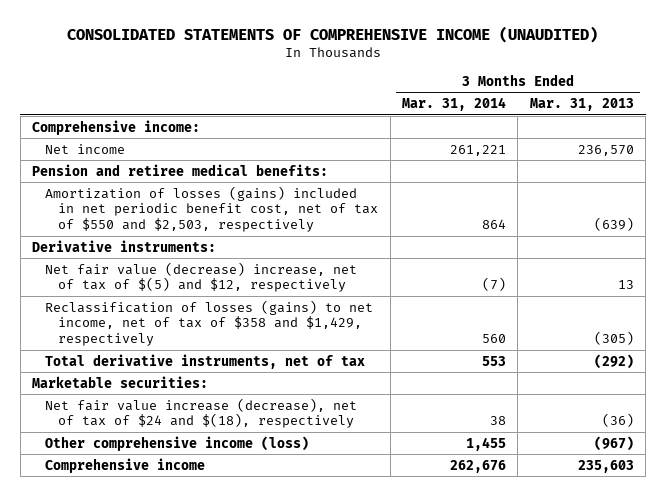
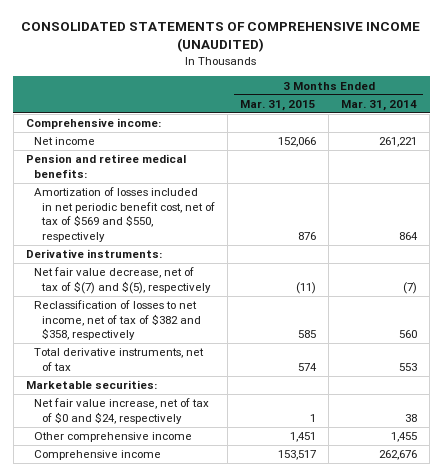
[529,98,634,112] Mar. 31, 2013 -> none
none -> [240,99,317,111] Mar. 31, 2015
[45,185,379,233] Amortization of losses (gains) included in net periodic benefit cost, net of tax of $550 and $2,503, respectively -> [34,187,216,243] Amortization of losses included in net periodic benefit cost, net of tax of $569 and $550, respectively
[45,261,358,293] Net fair value (decrease) increase, net of tax of $(5) and $12, respectively -> [34,267,212,294] Net fair value decrease, net of tax of $(7) and $(5), respectively
[45,299,374,347] Reclassification of losses (gains) to net income, net of tax of $358 and $1,429, respectively -> [34,300,202,341] Reclassification of losses to net income, net of tax of $382 and $358, respectively
[45,397,358,429] Net fair value increase (decrease), net of tax of $24 and $(18), respectively -> [34,398,210,424] Net fair value increase, net of tax of $0 and $24, respectively
[45,435,310,451] Other comprehensive income (loss) -> [34,432,193,443] Other comprehensive income

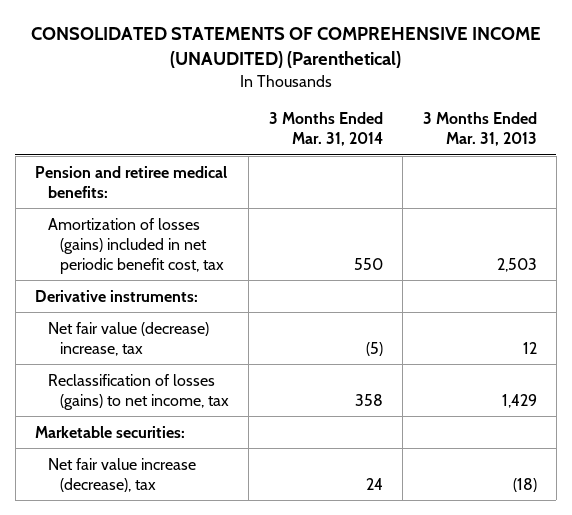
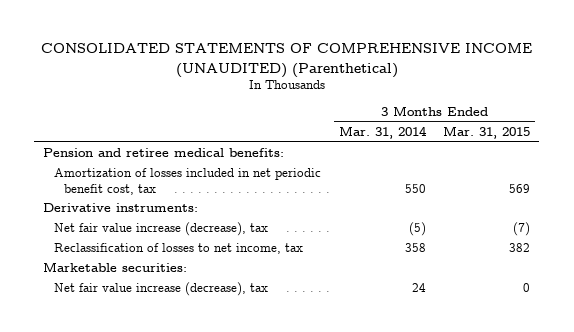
[422,112,537,147] 3 Months Ended Mar. 31, 2013 -> none
none -> [443,126,531,140] Mar. 31, 2015
[47,217,224,274] Amortization of losses (gains) included in net periodic benefit cost, tax -> [53,168,321,195] Amortization of losses included in net periodic benefit cost, tax
[47,321,209,356] Net fair value (decrease) increase, tax -> [53,222,268,237] Net fair value increase (decrease), tax
[47,373,229,410] Reclassification of losses (gains) to net income, tax -> [53,243,303,255] Reclassification of losses to net income, tax

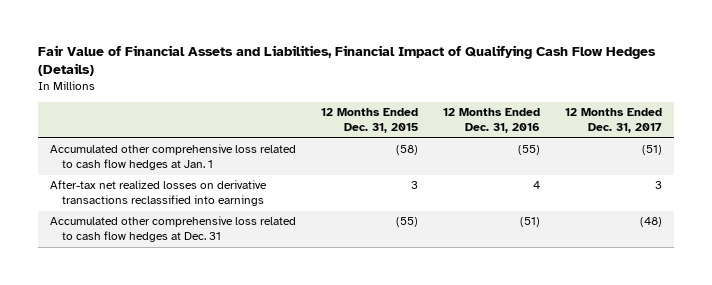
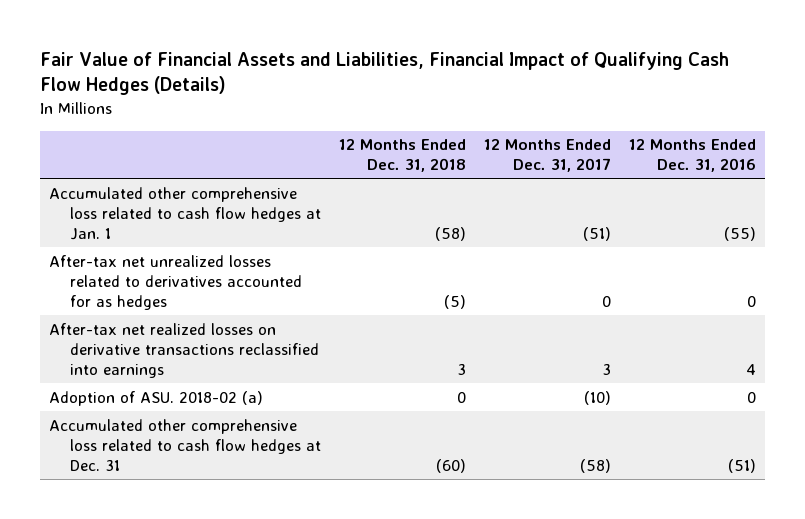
[321,108,419,134] 12 Months Ended Dec. 31, 2015 -> none
none -> [339,139,467,173] 12 Months Ended Dec. 31, 2018
none -> [48,254,303,310] After-tax net unrealized losses related to derivatives accounted for as hedges
none -> [48,390,263,406] Adoption of ASU. 2018-02 (a)
[639,217,662,228] (48) -> [580,458,612,473] (58)

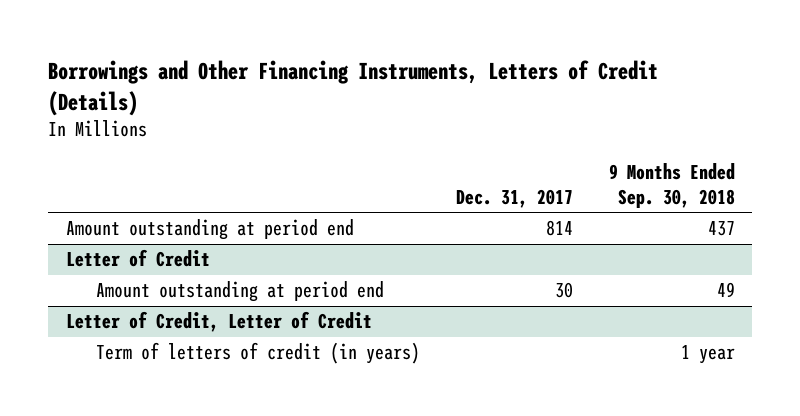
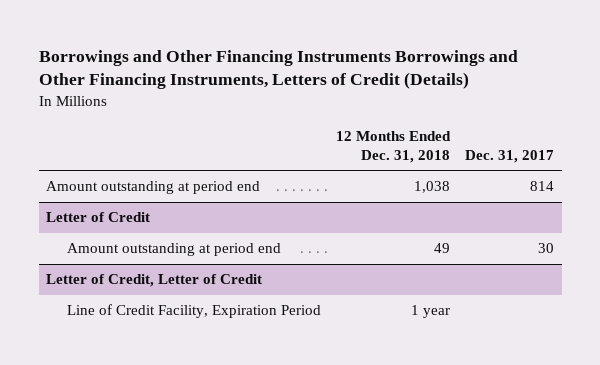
[47,59,658,116] Borrowings and Other Financing Instruments, Letters of Credit (Details) -> [38,50,518,90] Borrowings and Other Financing Instruments Borrowings and Other Financing Instruments, Letters of Credit (Details)
[608,162,735,208] 9 Months Ended Sep. 30, 2018 -> none
none -> [335,131,451,163] 12 Months Ended Dec. 31, 2018
[96,342,421,365] Term of letters of credit (in years) -> [66,304,321,319] Line of Credit Facility, Expiration Period

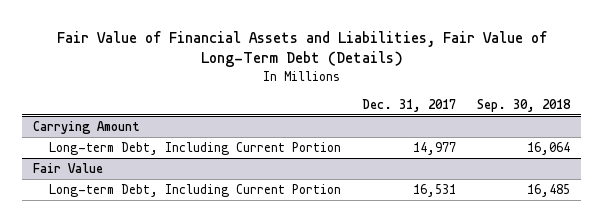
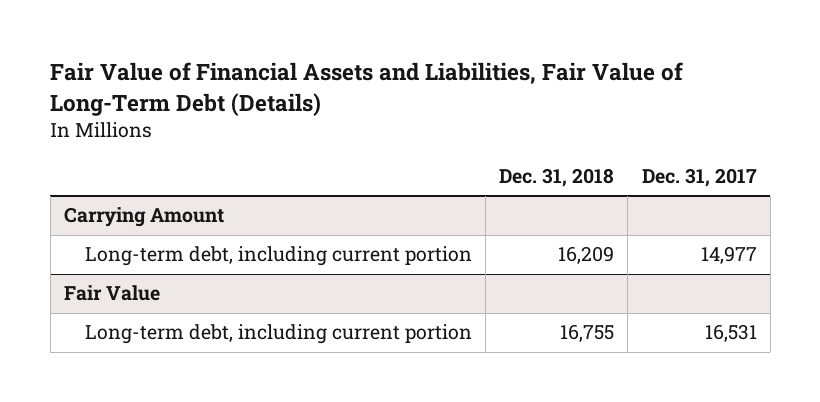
[477,99,572,113] Sep. 30, 2018 -> none
none -> [499,168,615,188] Dec. 31, 2018
[48,141,341,155] Long-term Debt, Including Current Portion -> [84,246,472,267] Long-term debt, including current portion
[48,183,341,197] Long-term Debt, Including Current Portion -> [84,324,472,345] Long-term debt, including current portion

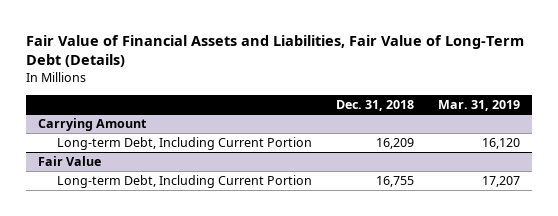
[641,168,757,188] Dec. 31, 2017 -> none
none -> [437,99,520,111] Mar. 31, 2019
[84,246,472,267] Long-term debt, including current portion -> [57,136,313,150] Long-term Debt, Including Current Portion
[84,324,472,345] Long-term debt, including current portion -> [57,174,313,188] Long-term Debt, Including Current Portion

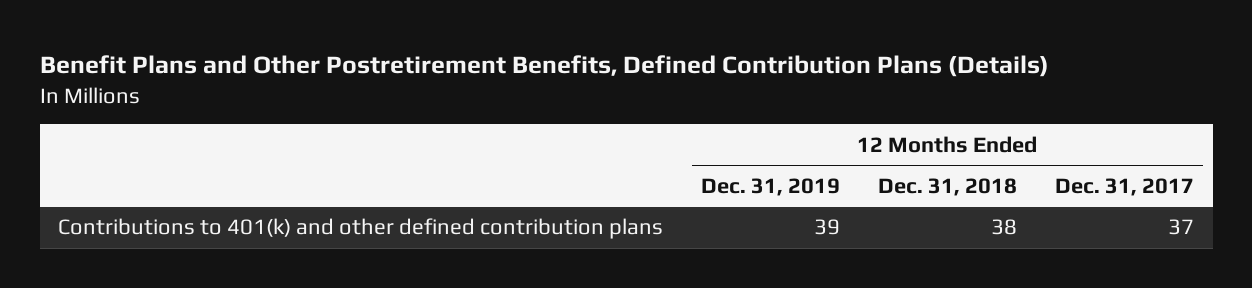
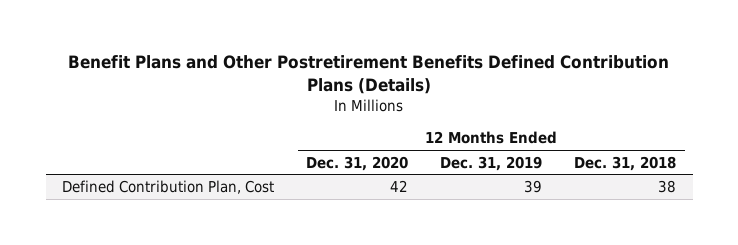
[39,55,1049,78] Benefit Plans and Other Postretirement Benefits, Defined Contribution Plans (Details) -> [68,55,670,95] Benefit Plans and Other Postretirement Benefits Defined Contribution Plans (Details)
[1054,177,1194,196] Dec. 31, 2017 -> none
none -> [305,155,408,171] Dec. 31, 2020
[58,218,664,240] Contributions to 401(k) and other defined contribution plans -> [61,180,274,195] Defined Contribution Plan, Cost

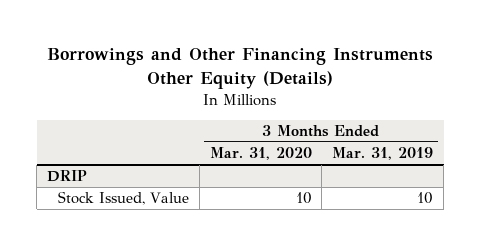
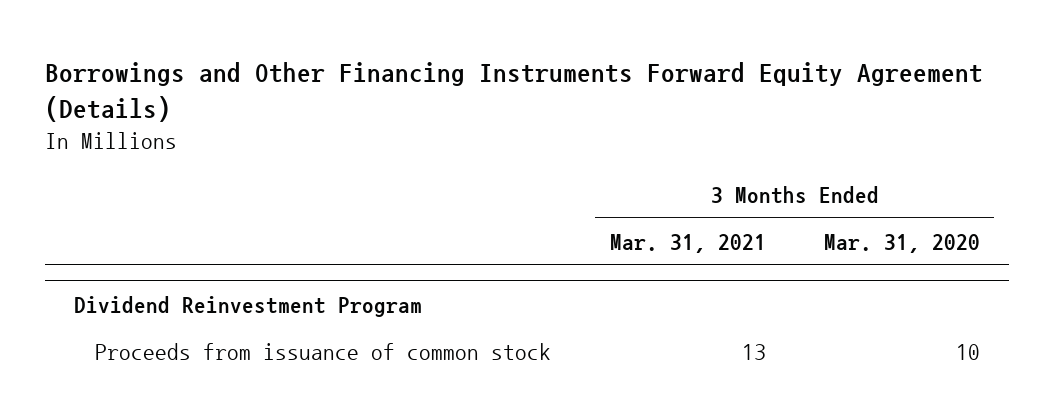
[47,48,434,90] Borrowings and Other Financing Instruments Other Equity (Details) -> [45,62,984,122] Borrowings and Other Financing Instruments Forward Equity Agreement (Details)
[332,147,434,161] Mar. 31, 2019 -> none
none -> [609,233,766,253] Mar. 31, 2021
[47,170,88,183] DRIP -> [74,295,423,317] Dividend Reinvestment Program
[57,191,189,206] Stock Issued, Value -> [95,342,552,360] Proceeds from issuance of common stock

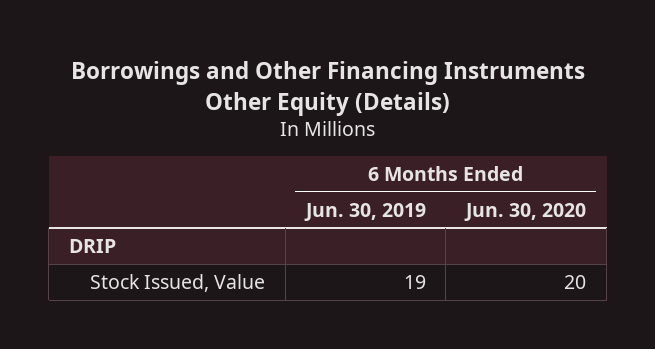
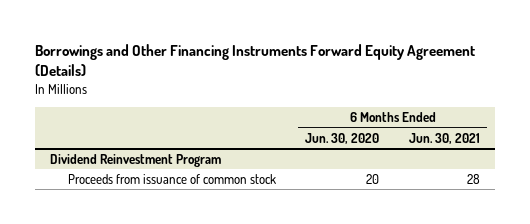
[70,61,585,116] Borrowings and Other Financing Instruments Other Equity (Details) -> [35,43,476,77] Borrowings and Other Financing Instruments Forward Equity Agreement (Details)
[303,202,426,221] Jun. 30, 2019 -> none
none -> [408,132,480,144] Jun. 30, 2021
[68,238,116,253] DRIP -> [50,154,222,168] Dividend Reinvestment Program
[90,273,266,292] Stock Issued, Value -> [67,174,276,185] Proceeds from issuance of common stock

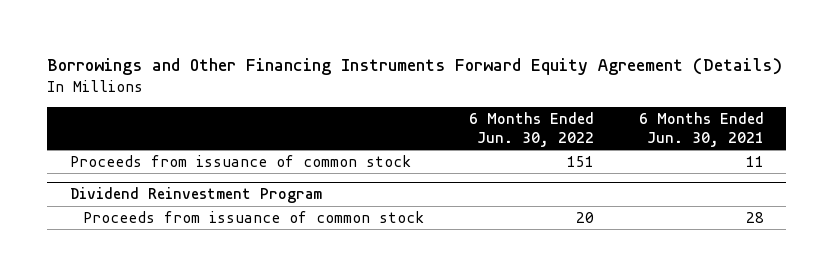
[305,132,380,144] Jun. 30, 2020 -> none
none -> [468,112,594,147] 6 Months Ended Jun. 30, 2022
none -> [69,155,411,168] Proceeds from issuance of common stock

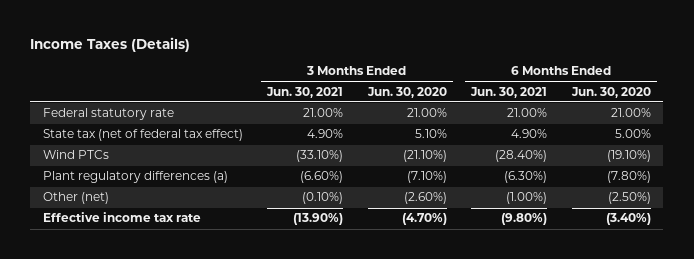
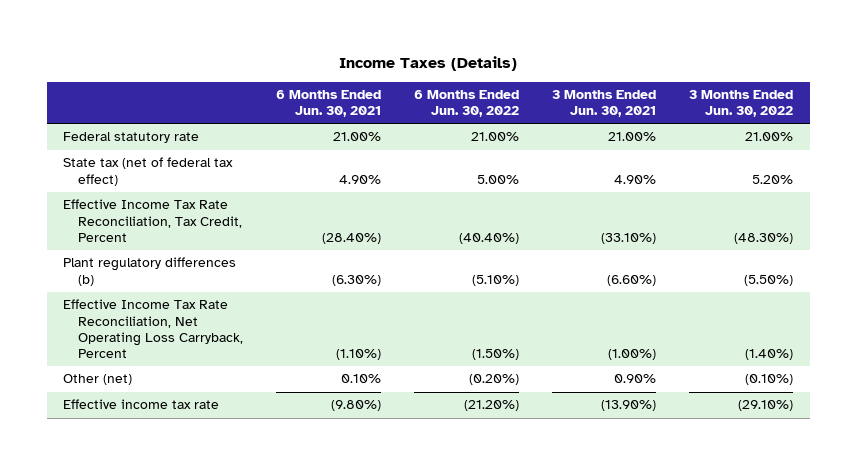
[366,86,447,98] Jun. 30, 2020 -> none
[571,86,652,98] Jun. 30, 2020 -> none
none -> [413,90,519,118] 6 Months Ended Jun. 30, 2022
none -> [689,90,794,118] 3 Months Ended Jun. 30, 2022
[42,150,109,160] Wind PTCs -> [63,199,242,242] Effective Income Tax Rate Reconciliation, Tax Credit, Percent
[42,171,228,184] Plant regulatory differences (a) -> [63,257,237,286] Plant regulatory differences (b)
none -> [63,299,243,359] Effective Income Tax Rate Reconciliation, Net Operating Loss Carryback, Percent
[302,192,344,205] (0.10%) -> [613,374,656,384] 0.90%
[506,192,548,205] (1.00%) -> [340,374,381,384] 0.10%

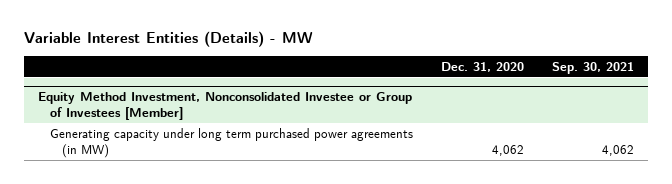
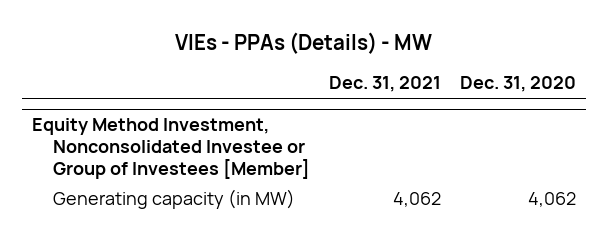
[23,31,313,48] Variable Interest Entities (Details) - MW -> [175,31,433,54] VIEs - PPAs (Details) - MW
[552,61,635,74] Sep. 30, 2021 -> none
none -> [328,76,441,93] Dec. 31, 2021
[49,127,413,159] Generating capacity under long term purchased power agreements (in MW) -> [52,188,295,209] Generating capacity (in MW)

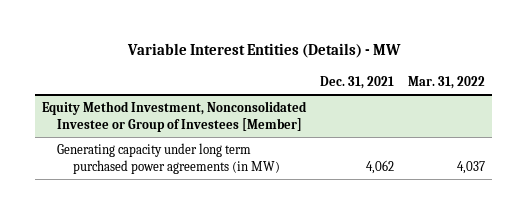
[175,31,433,54] VIEs - PPAs (Details) - MW -> [126,43,401,59] Variable Interest Entities (Details) - MW
[460,76,577,93] Dec. 31, 2020 -> none
none -> [408,75,486,89] Mar. 31, 2022
[52,188,295,209] Generating capacity (in MW) -> [57,143,280,174] Generating capacity under long term purchased power agreements (in MW)

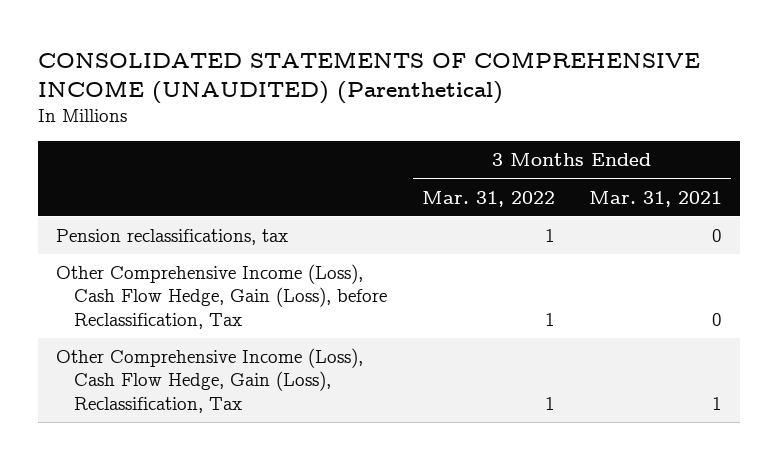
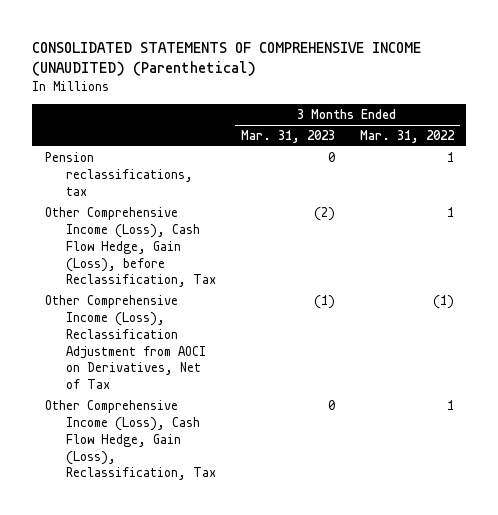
[589,190,723,207] Mar. 31, 2021 -> none
none -> [240,130,335,144] Mar. 31, 2023
none -> [44,294,206,390] Other Comprehensive Income (Loss), Reclassification Adjustment from AOCI on Derivatives, Net of Tax

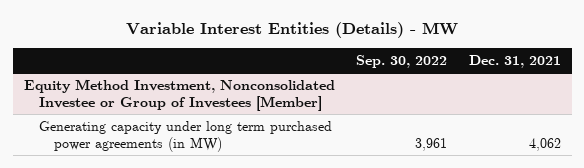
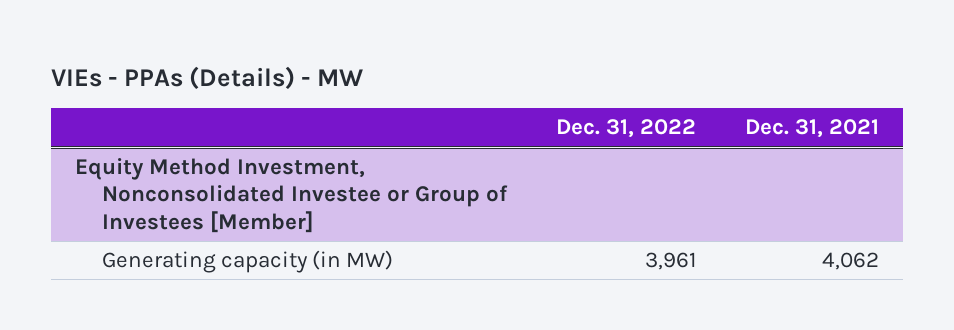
[126,22,459,39] Variable Interest Entities (Details) - MW -> [51,65,364,90] VIEs - PPAs (Details) - MW
[356,54,448,68] Sep. 30, 2022 -> none
none -> [555,119,696,139] Dec. 31, 2022
[39,120,333,152] Generating capacity under long term purchased power agreements (in MW) -> [101,250,393,274] Generating capacity (in MW)

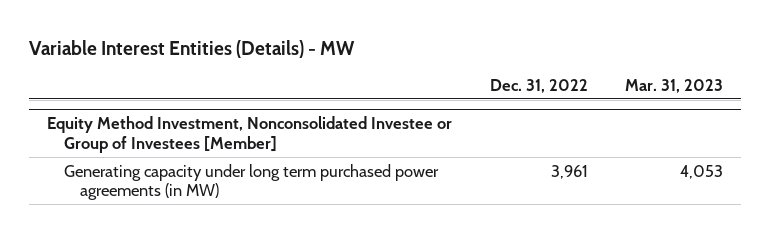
[51,65,364,90] VIEs - PPAs (Details) - MW -> [28,39,355,58] Variable Interest Entities (Details) - MW
[744,119,879,139] Dec. 31, 2021 -> none
none -> [624,78,723,93] Mar. 31, 2023
[101,250,393,274] Generating capacity (in MW) -> [63,163,439,201] Generating capacity under long term purchased power agreements (in MW)

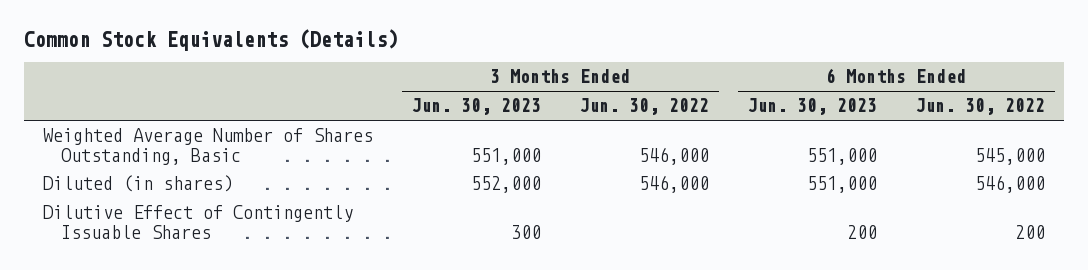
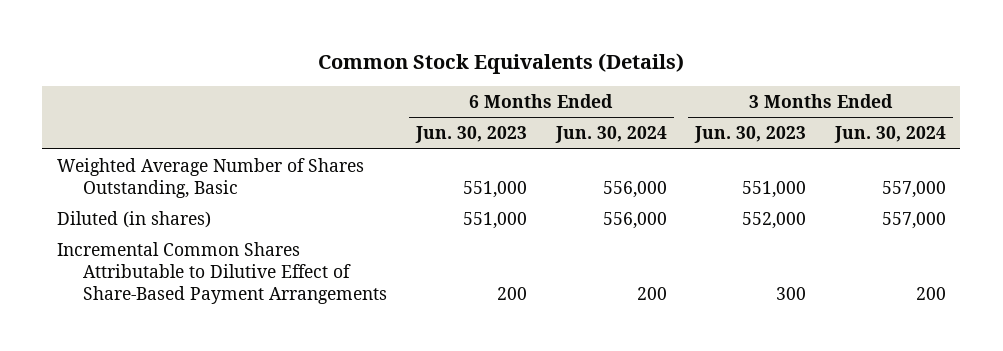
[579,98,710,116] Jun. 30, 2022 -> none
[915,98,1046,116] Jun. 30, 2022 -> none
none -> [554,126,667,144] Jun. 30, 2024
none -> [834,126,947,144] Jun. 30, 2024
[43,205,354,239] Dilutive Effect of Contingently Issuable Shares -> none
none -> [56,241,388,305] Incremental Common Shares Attributable to Dilutive Effect of Share-Based Payment Arrangements

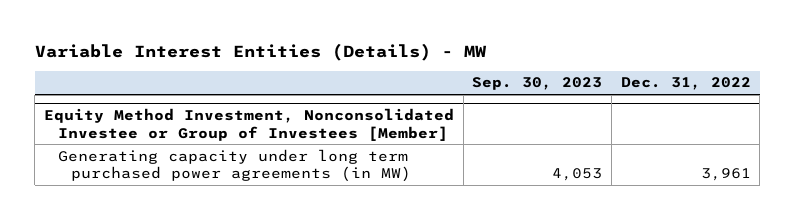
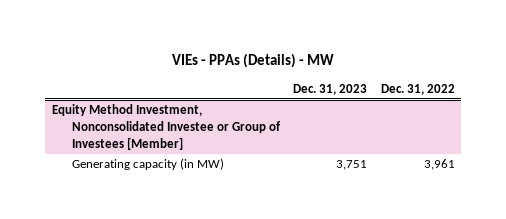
[34,42,487,61] Variable Interest Entities (Details) - MW -> [172,53,335,69] VIEs - PPAs (Details) - MW
[472,77,603,91] Sep. 30, 2023 -> none
none -> [293,83,368,95] Dec. 31, 2023
[57,148,412,182] Generating capacity under long term purchased power agreements (in MW) -> [71,158,224,171] Generating capacity (in MW)

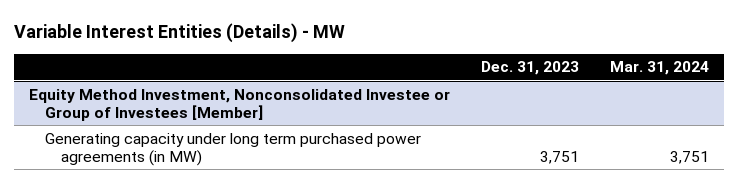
[172,53,335,69] VIEs - PPAs (Details) - MW -> [13,23,345,44] Variable Interest Entities (Details) - MW
[380,83,455,95] Dec. 31, 2022 -> none
none -> [609,61,709,76] Mar. 31, 2024
[71,158,224,171] Generating capacity (in MW) -> [45,132,422,166] Generating capacity under long term purchased power agreements (in MW)

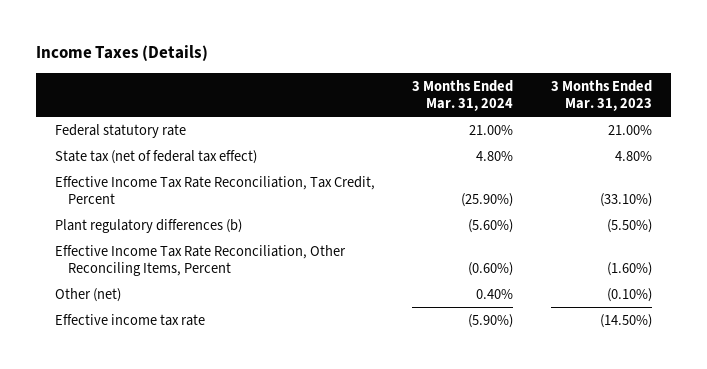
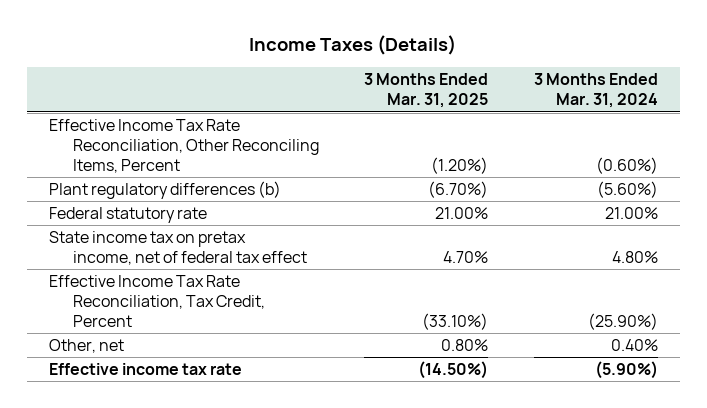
[551,79,653,112] 3 Months Ended Mar. 31, 2023 -> none
none -> [364,73,489,109] 3 Months Ended Mar. 31, 2025
[54,244,346,277] Effective Income Tax Rate Reconciliation, Other Reconciling Items, Percent -> [49,118,320,173] Effective Income Tax Rate Reconciliation, Other Reconciling Items, Percent
[54,218,242,233] Plant regulatory differences (b) -> [49,180,282,199] Plant regulatory differences (b)
[54,149,257,164] State tax (net of federal tax effect) -> [49,230,308,265] State income tax on pretax income, net of federal tax effect
[54,287,121,302] Other (net) -> [49,338,125,353] Other, net

